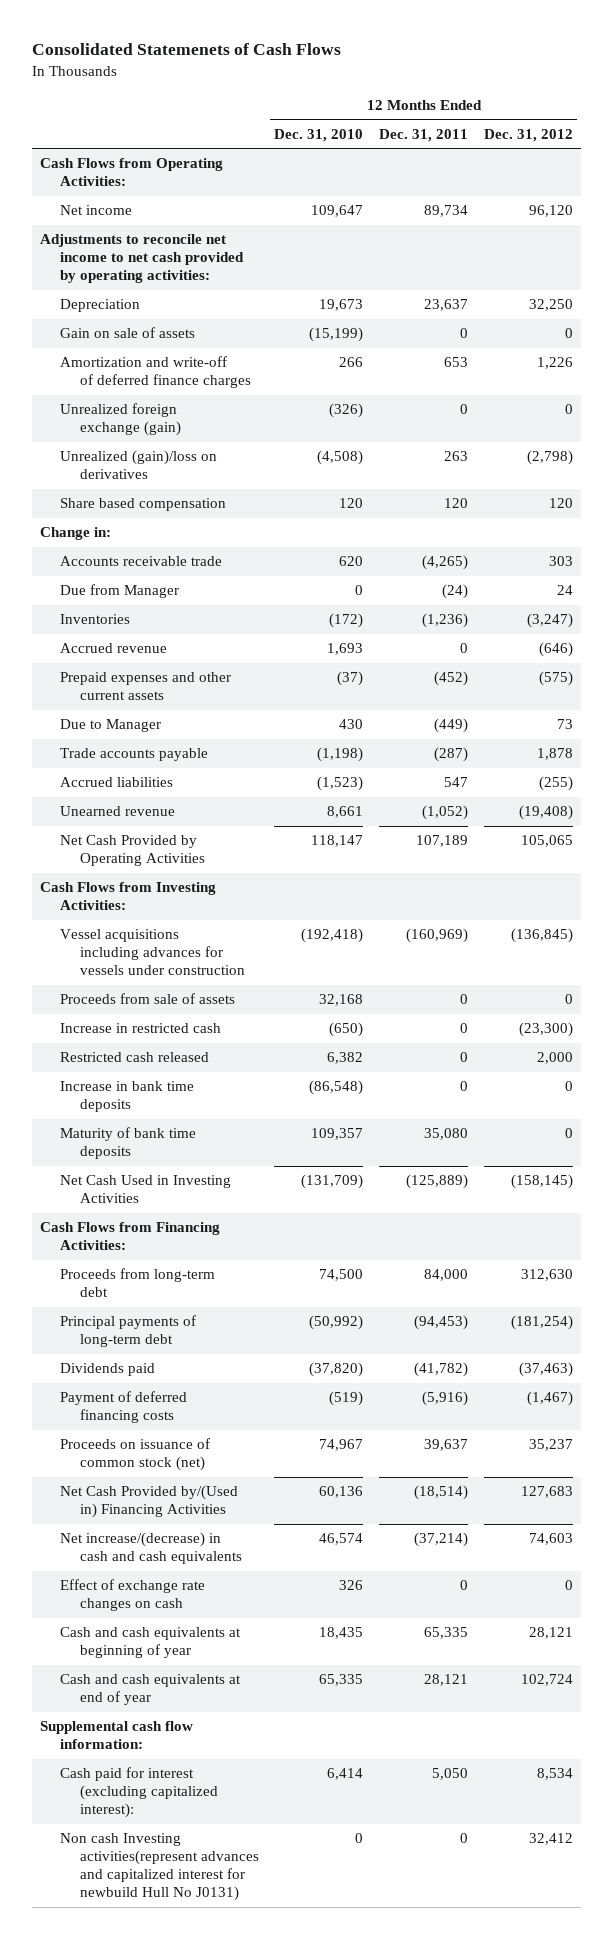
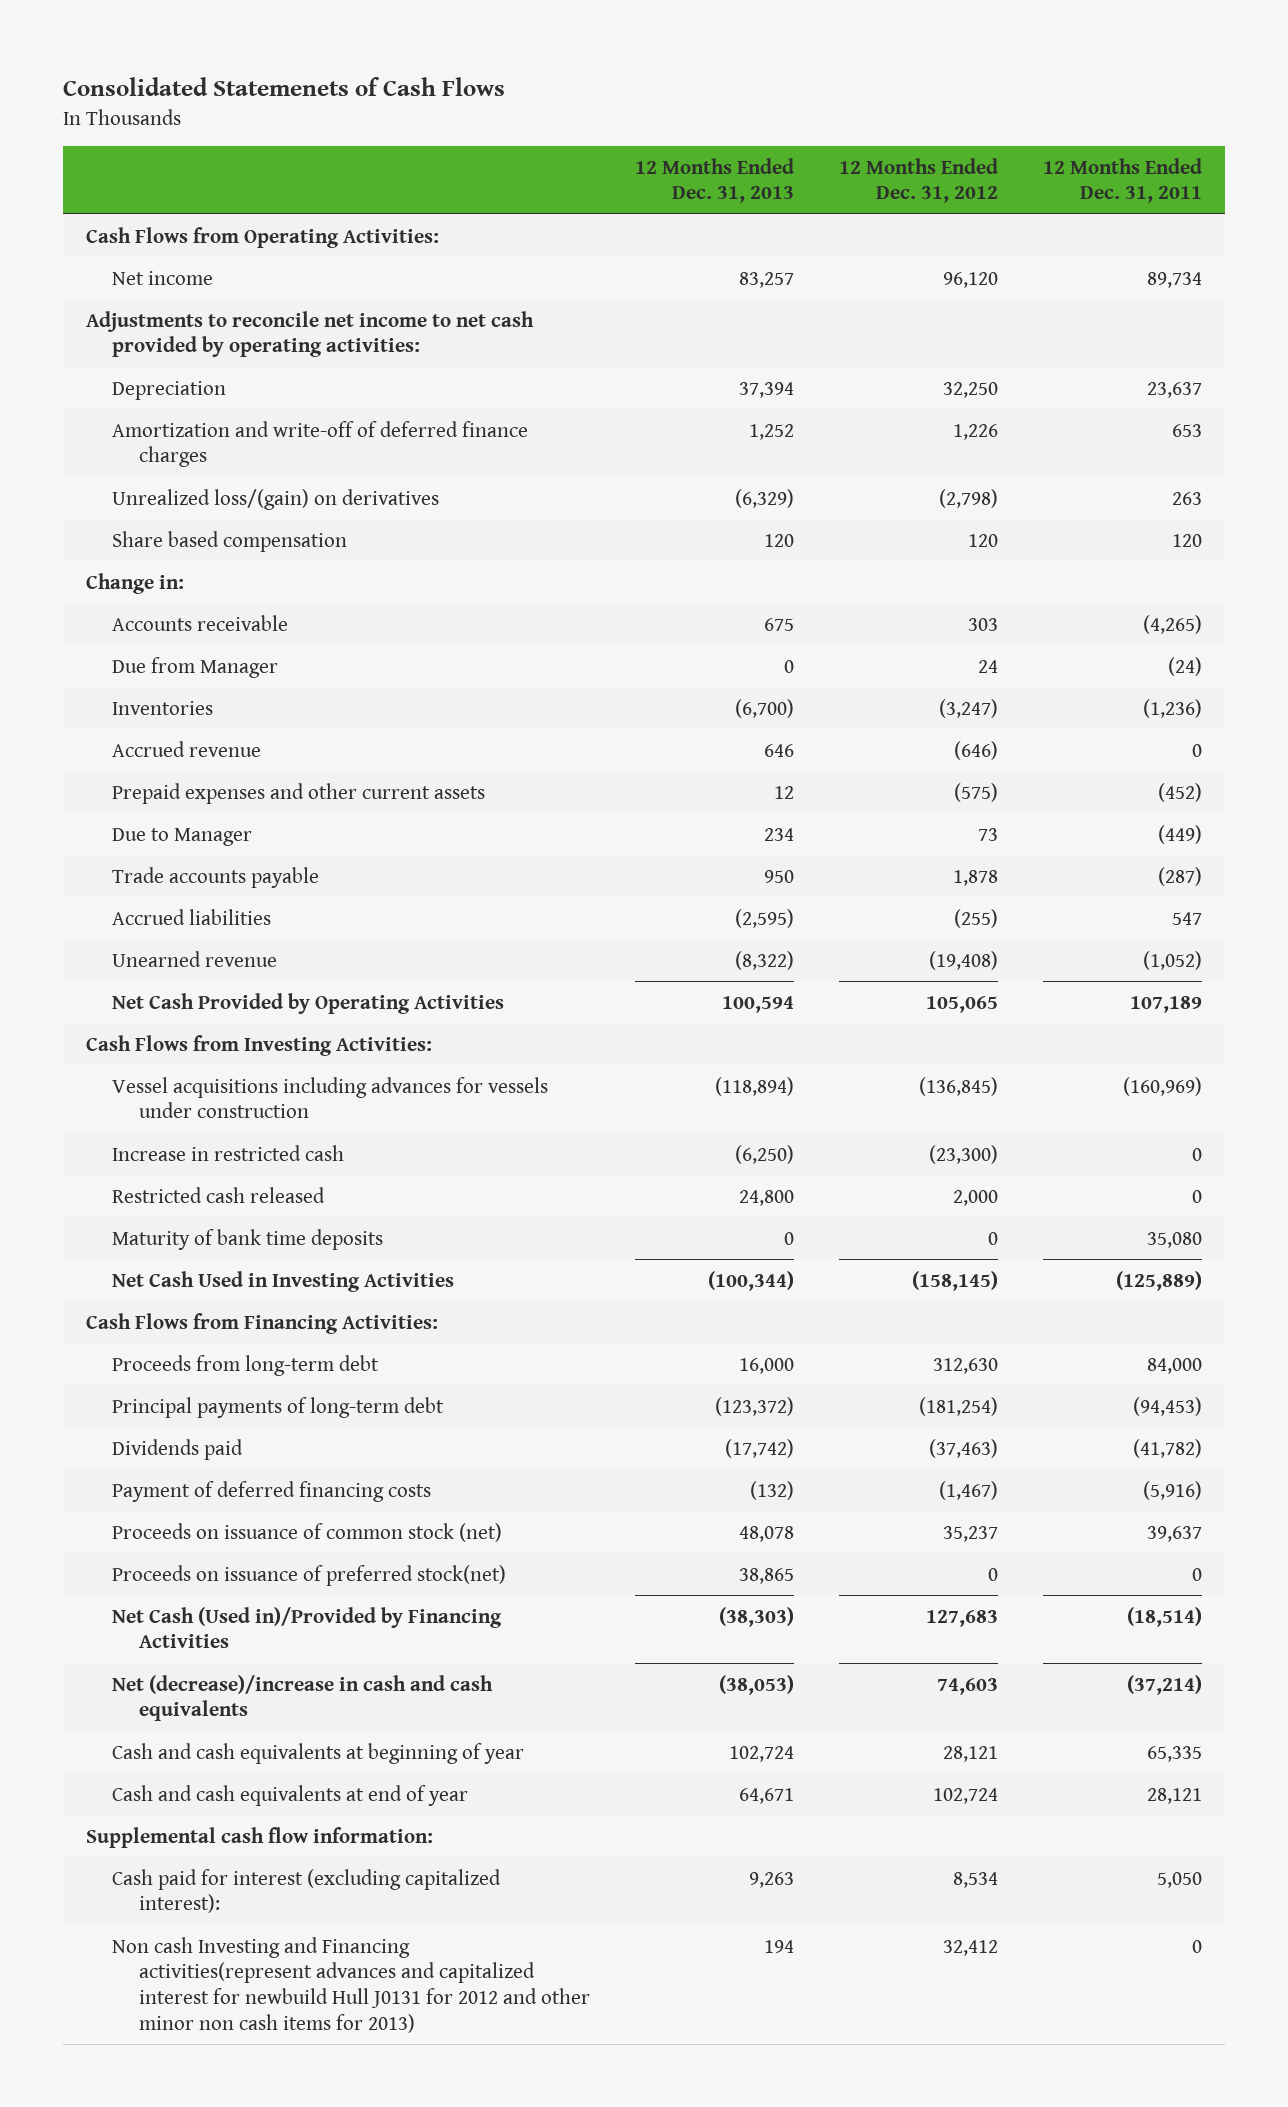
[274,128,364,142] Dec. 31, 2010 -> none
none -> [635,157,795,204] 12 Months Ended Dec. 31, 2013
[59,327,195,339] Gain on sale of assets -> none
[59,403,181,437] Unrealized foreign exchange (gain) -> none
[59,450,217,480] Unrealized (gain)/loss on derivatives -> [112,488,440,510] Unrealized loss/(gain) on derivatives
[59,556,222,567] Accounts receivable trade -> [112,614,289,631] Accounts receivable
[59,993,235,1005] Proceeds from sale of assets -> none
[59,1081,194,1113] Increase in bank time deposits -> none
[59,1579,205,1612] Effect of exchange rate changes on cash -> none
none -> [112,1564,507,1586] Proceeds on issuance of preferred stock(net)
[59,1485,238,1519] Net Cash Provided by/(Used in) Financing Activities -> [112,1606,503,1649] Net Cash (Used in)/Provided by Financing Activities
[59,1532,242,1565] Net increase/(decrease) in cash and cash equivalents -> [112,1674,494,1722] Net (decrease)/increase in cash and cash equivalents
[59,1833,259,1902] Non cash Investing activities(represent advances and capitalized interest for newbuild Hull No J0131) -> [112,1936,590,2033] Non cash Investing and Financing activities(represent advances and capitalized interest for newbuild Hull J0131 for 2012 and other minor non cash items for 2013)

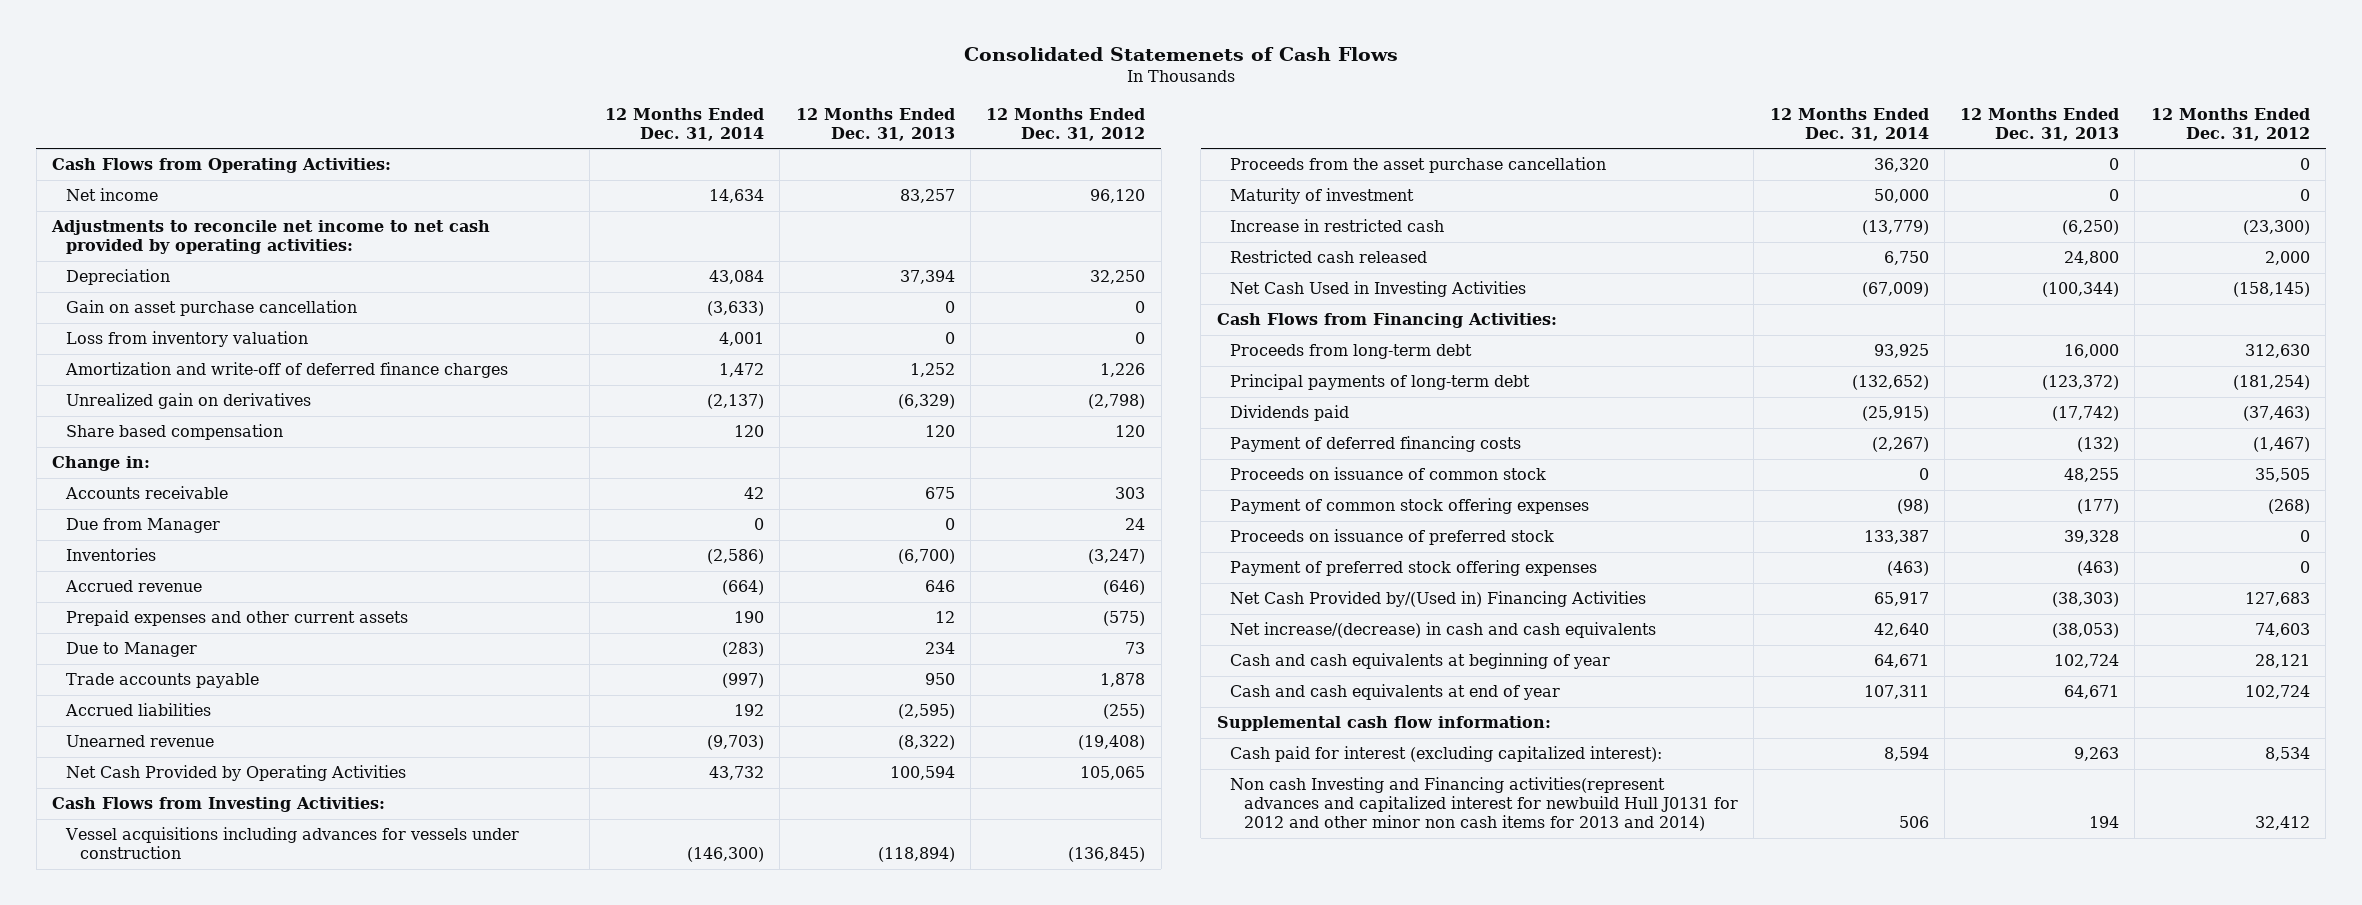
[1043,157,1203,204] 12 Months Ended Dec. 31, 2011 -> none
none -> [605,107,765,141] 12 Months Ended Dec. 31, 2014
none -> [65,300,357,317] Gain on asset purchase cancellation
none -> [65,331,308,348] Loss from inventory valuation
[112,488,440,510] Unrealized loss/(gain) on derivatives -> [65,393,311,410] Unrealized gain on derivatives
none -> [1230,157,1607,174] Proceeds from the asset purchase cancellation
none -> [1230,188,1415,205] Maturity of investment
[112,1228,384,1250] Maturity of bank time deposits -> none
[112,1522,503,1542] Proceeds on issuance of common stock (net) -> [1230,467,1547,481] Proceeds on issuance of common stock
[739,1525,795,1542] 48,078 -> [2064,468,2120,483] 48,255
[943,1525,999,1542] 35,237 -> [2254,468,2310,483] 35,505
none -> [1230,498,1590,515] Payment of common stock offering expenses
[112,1564,507,1586] Proceeds on issuance of preferred stock(net) -> [1230,529,1555,546] Proceeds on issuance of preferred stock
[739,1567,795,1584] 38,865 -> [2064,530,2120,545] 39,328
none -> [1230,560,1598,577] Payment of preferred stock offering expenses
[112,1606,503,1649] Net Cash (Used in)/Provided by Financing Activities -> [1230,591,1647,608] Net Cash Provided by/(Used in) Financing Activities
[112,1674,494,1722] Net (decrease)/increase in cash and cash equivalents -> [1230,622,1657,639] Net increase/(decrease) in cash and cash equivalents
[112,1936,590,2033] Non cash Investing and Financing activities(represent advances and capitalized interest for newbuild Hull J0131 for 2012 and other minor non cash items for 2013) -> [1230,777,1739,832] Non cash Investing and Financing activities(represent advances and capitalized interest for newbuild Hull J0131 for 2012 and other minor non cash items for 2013 and 2014)

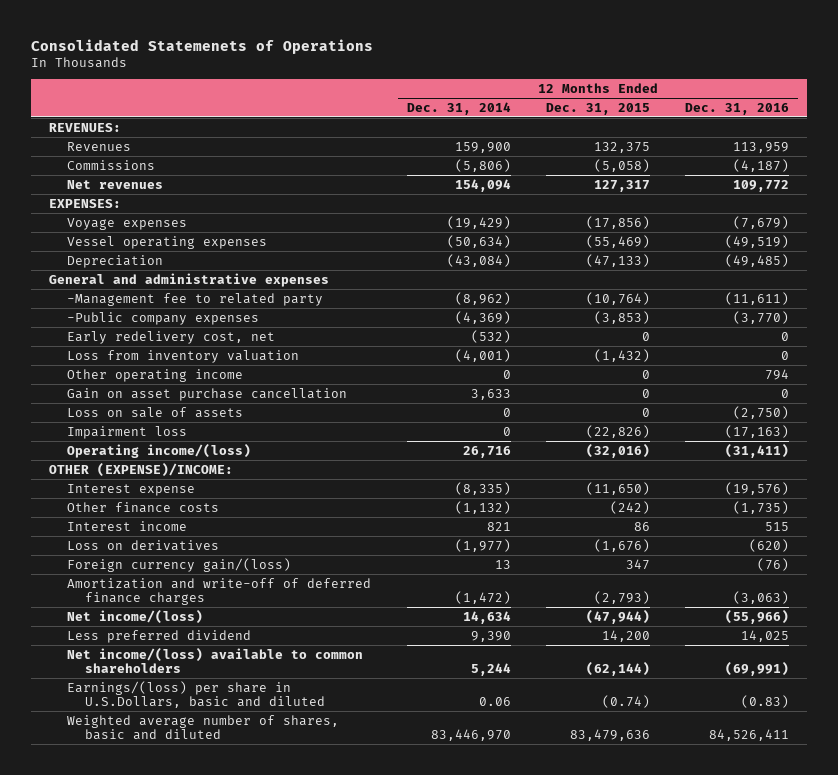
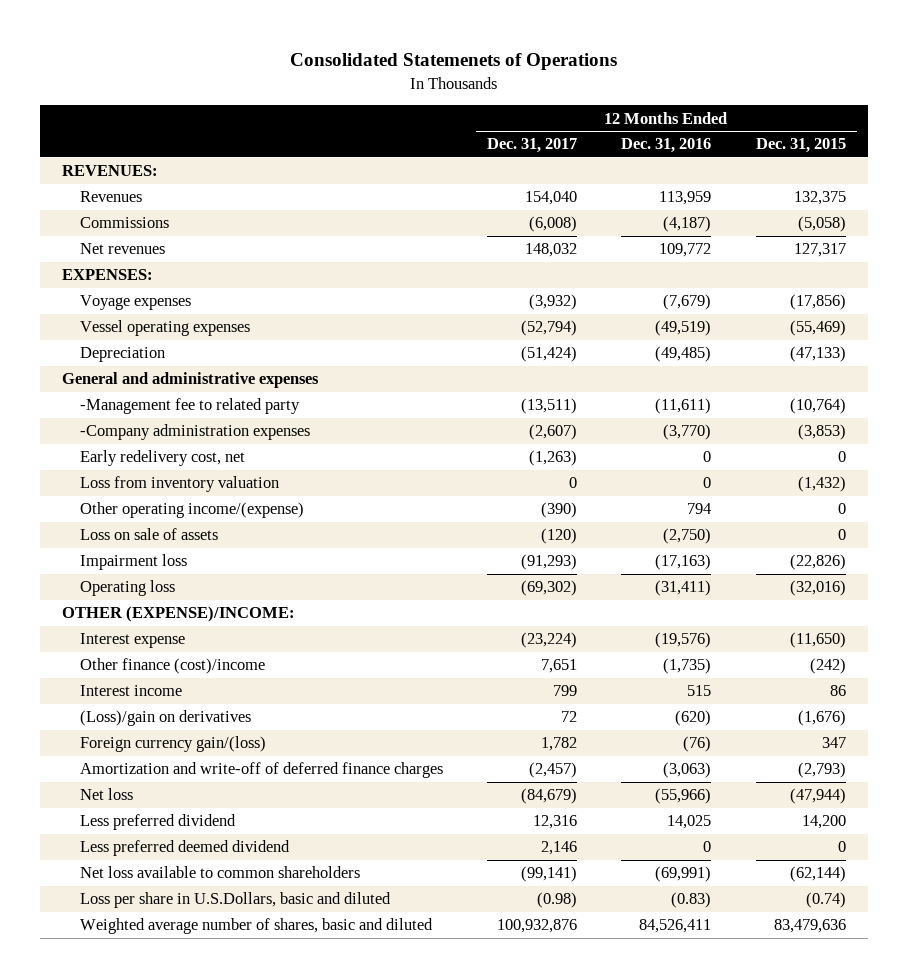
[406,101,511,115] Dec. 31, 2014 -> none
none -> [487,138,578,154] Dec. 31, 2017
[67,311,260,325] -Public company expenses -> [80,424,311,441] -Company administration expenses
[67,387,348,401] Gain on asset purchase cancellation -> none
[67,368,244,382] Other operating income -> [80,502,305,519] Other operating income/(expense)
[67,443,252,458] Operating income/(loss) -> [80,580,176,597] Operating loss
[67,501,220,513] Other finance costs -> [80,658,266,675] Other finance (cost)/income
[67,539,220,551] Loss on derivatives -> [80,710,252,727] (Loss)/gain on derivatives
[67,609,204,624] Net income/(loss) -> [80,788,134,801] Net loss
none -> [80,840,291,857] Less preferred deemed dividend
[67,647,364,674] Net income/(loss) available to common shareholders -> [80,866,361,879] Net loss available to common shareholders
[67,680,326,709] Earnings/(loss) per share in U.S.Dollars, basic and diluted -> [80,892,392,909] Loss per share in U.S.Dollars, basic and diluted

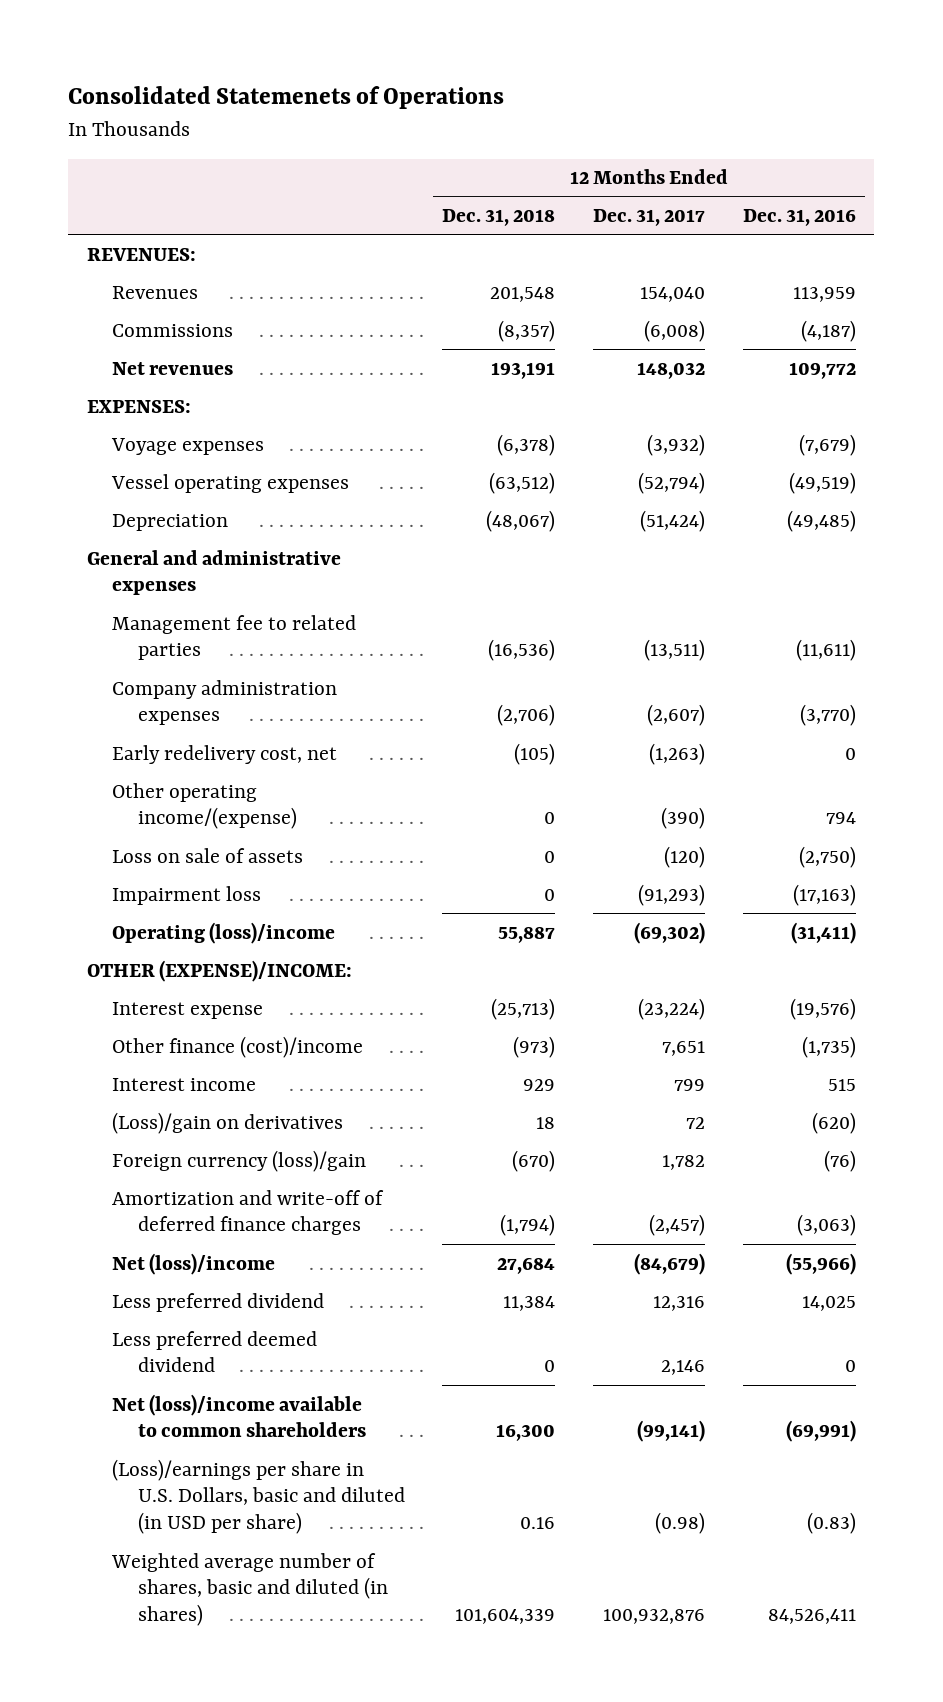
[755,138,846,154] Dec. 31, 2015 -> none
none -> [442,209,556,227] Dec. 31, 2018
[80,398,301,415] -Management fee to related party -> [112,614,357,661] Management fee to related parties
[80,424,311,441] -Company administration expenses -> [112,679,338,726] Company administration expenses
[80,476,280,493] Loss from inventory valuation -> none
[80,580,176,597] Operating loss -> [112,921,336,944] Operating (loss)/income
[80,736,267,753] Foreign currency gain/(loss) -> [112,1149,367,1172] Foreign currency (loss)/gain
[80,788,134,801] Net loss -> [112,1252,276,1275] Net (loss)/income
[80,866,361,879] Net loss available to common shareholders -> [112,1393,366,1438] Net (loss)/income available to common shareholders
[80,892,392,909] Loss per share in U.S.Dollars, basic and diluted -> [112,1458,405,1535] (Loss)/earnings per share in U.S. Dollars, basic and diluted (in USD per share)
[80,918,434,935] Weighted average number of shares, basic and diluted -> [111,1552,388,1627] Weighted average number of shares, basic and diluted (in shares)

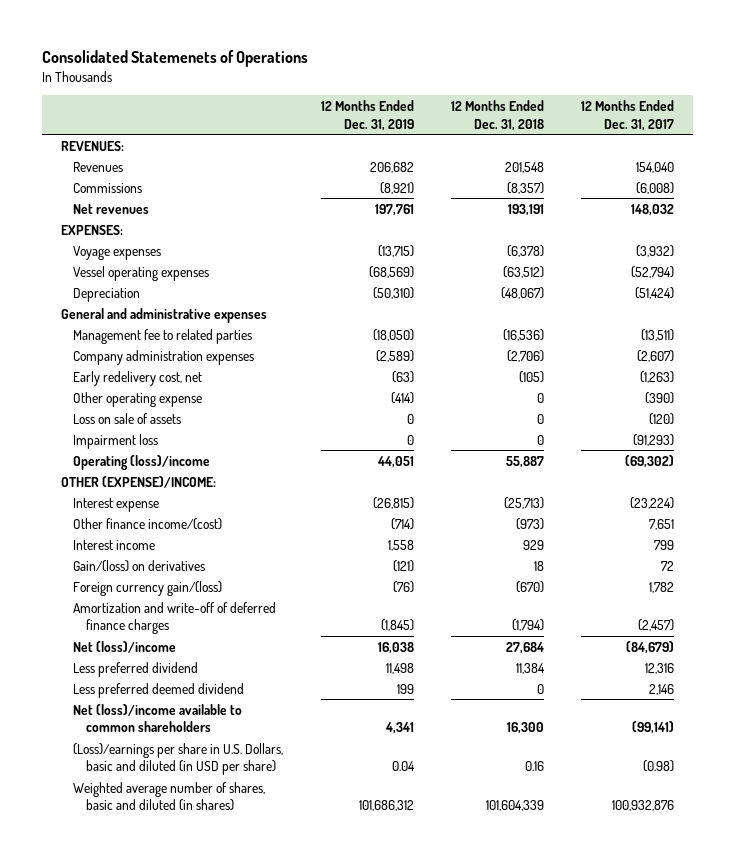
[742,209,856,227] Dec. 31, 2016 -> none
none -> [320,100,414,131] 12 Months Ended Dec. 31, 2019
[112,782,297,830] Other operating income/(expense) -> [73,391,203,407] Other operating expense
[112,1035,364,1058] Other finance (cost)/income -> [73,517,223,530] Other finance income/(cost)
[112,1111,344,1134] (Loss)/gain on derivatives -> [73,559,206,572] Gain/(loss) on derivatives
[112,1149,367,1172] Foreign currency (loss)/gain -> [73,580,223,596] Foreign currency gain/(loss)

